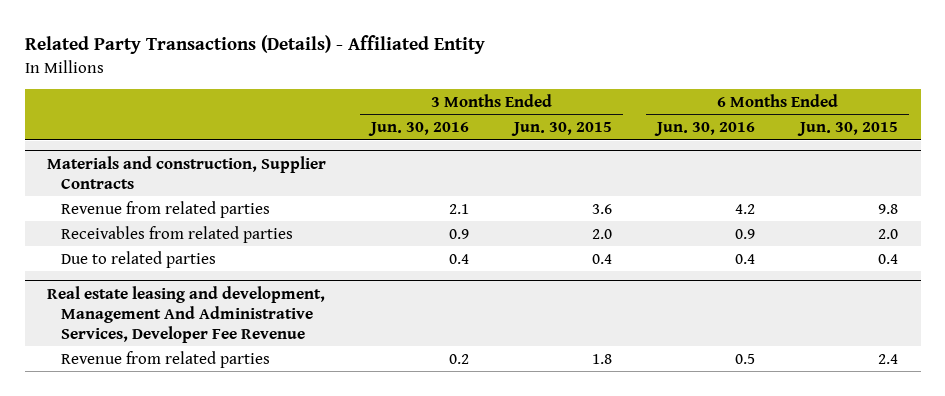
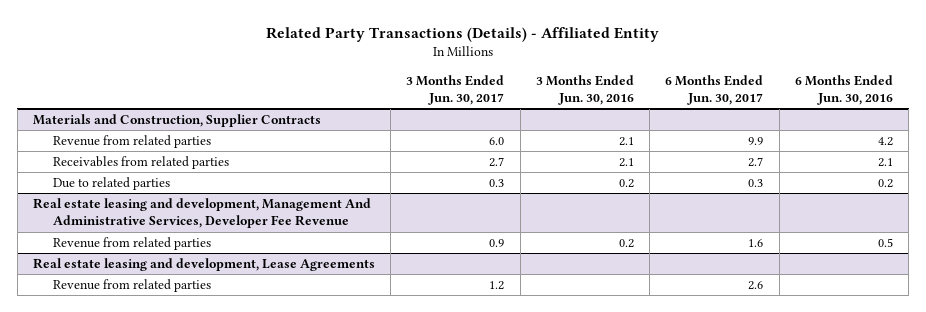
[511,122,613,137] Jun. 30, 2015 -> none
[797,122,899,137] Jun. 30, 2015 -> none
none -> [406,74,505,106] 3 Months Ended Jun. 30, 2017
none -> [665,74,764,106] 6 Months Ended Jun. 30, 2017
[47,155,327,189] Materials and construction, Supplier Contracts -> [32,113,321,127] Materials and Construction, Supplier Contracts
[449,228,470,239] 0.9 -> [618,157,634,167] 2.1
[735,228,756,239] 0.9 -> [877,157,893,167] 2.1
[449,253,470,264] 0.4 -> [618,178,634,188] 0.2
[735,253,756,264] 0.4 -> [877,178,893,188] 0.2
none -> [32,257,375,271] Real estate leasing and development, Lease Agreements
none -> [53,278,212,292] Revenue from related parties

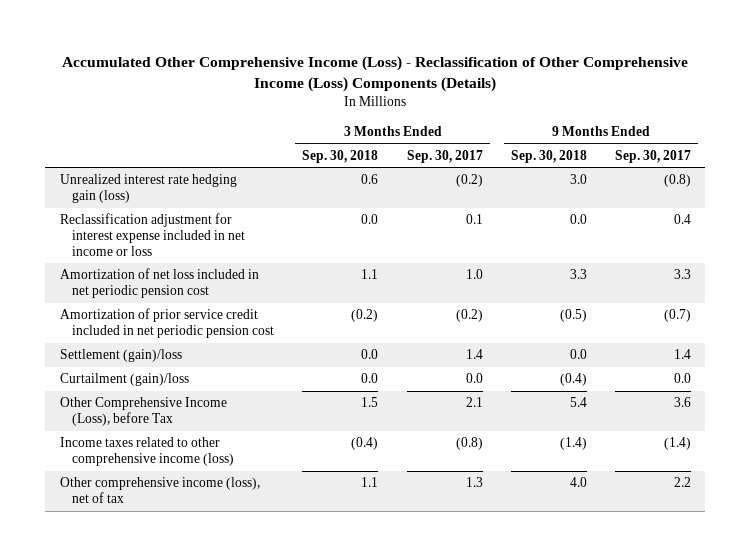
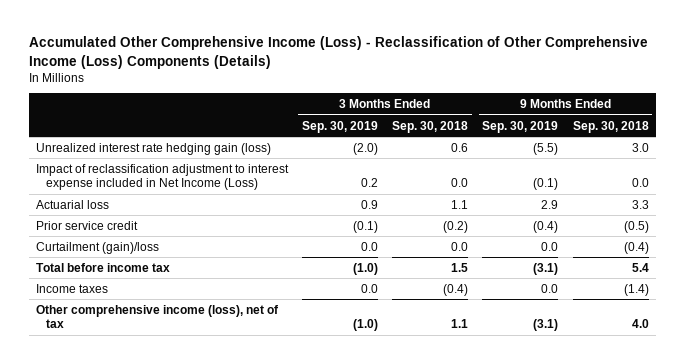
[406,149,483,163] Sep. 30, 2017 -> none
[615,149,692,163] Sep. 30, 2017 -> none
none -> [302,120,379,133] Sep. 30, 2019
none -> [482,120,559,133] Sep. 30, 2019
[59,349,182,363] Settlement (gain)/loss -> none
[59,213,246,257] Reclassification adjustment for interest expense included in net income or loss -> [35,163,289,191] Impact of reclassification adjustment to interest expense included in Net Income (Loss)
[59,268,259,299] Amortization of net loss included in net periodic pension cost -> [35,199,109,209] Actuarial loss
[59,308,275,339] Amortization of prior service credit included in net periodic pension cost -> [35,220,138,230] Prior service credit
[59,397,227,427] Other Comprehensive Income (Loss), before Tax -> [35,262,170,272] Total before income tax
[59,437,235,467] Income taxes related to other comprehensive income (loss) -> [35,283,108,293] Income taxes

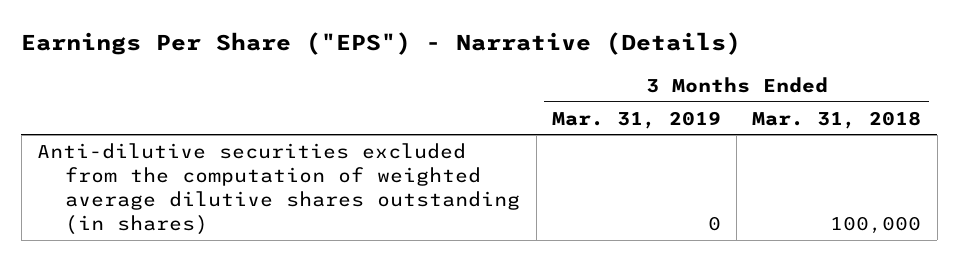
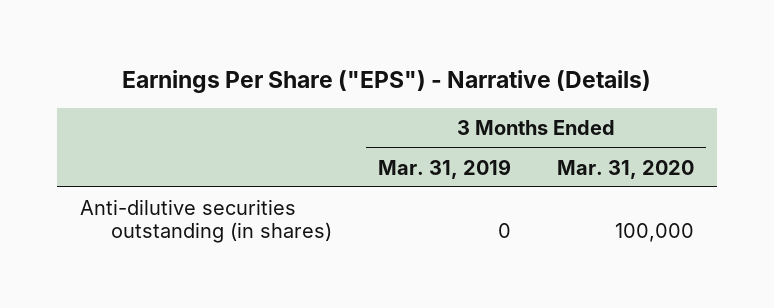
[752,110,922,129] Mar. 31, 2018 -> none
none -> [557,159,695,179] Mar. 31, 2020
[37,142,521,236] Anti-dilutive securities excluded from the computation of weighted average dilutive shares outstanding (in shares) -> [80,198,332,244] Anti-dilutive securities outstanding (in shares)

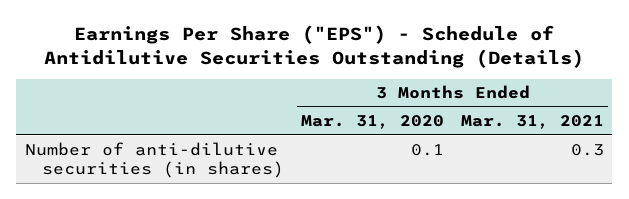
[122,70,652,94] Earnings Per Share ("EPS") - Narrative (Details) -> [44,25,585,68] Earnings Per Share ("EPS") - Schedule of Antidilutive Securities Outstanding (Details)
[378,158,512,179] Mar. 31, 2019 -> none
none -> [460,115,604,130] Mar. 31, 2021
[80,198,332,244] Anti-dilutive securities outstanding (in shares) -> [24,142,285,178] Number of anti-dilutive securities (in shares)
[615,223,695,243] 100,000 -> [411,144,445,157] 0.1

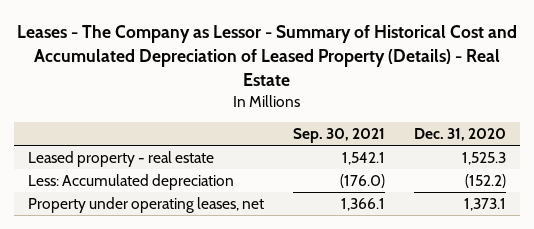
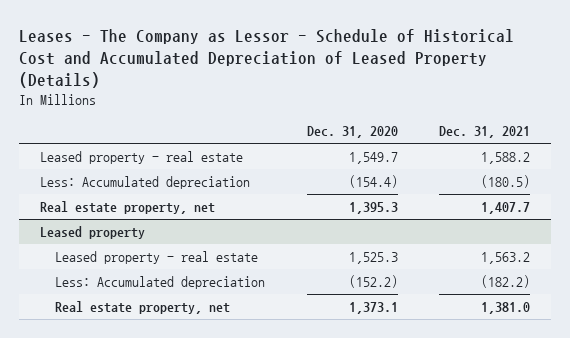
[16,24,517,86] Leases - The Company as Lessor - Summary of Historical Cost and Accumulated Depreciation of Leased Property (Details) - Real Estate -> [18,28,514,88] Leases - The Company as Lessor - Schedule of Historical Cost and Accumulated Depreciation of Leased Property (Details)
[292,128,385,144] Sep. 30, 2021 -> none
none -> [439,126,531,139] Dec. 31, 2021
none -> [39,151,243,165] Leased property - real estate
none -> [39,176,250,190] Less: Accumulated depreciation
none -> [39,201,215,215] Real estate property, net
none -> [39,226,145,240] Leased property
[28,197,265,214] Property under operating leases, net -> [54,301,230,315] Real estate property, net

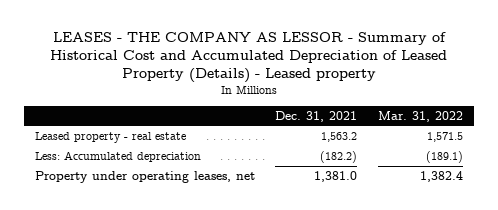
[18,28,514,88] Leases - The Company as Lessor - Schedule of Historical Cost and Accumulated Depreciation of Leased Property (Details) -> [49,32,447,84] LEASES - THE COMPANY AS LESSOR - Summary of Historical Cost and Accumulated Depreciation of Leased Property (Details) - Leased property
[306,126,398,139] Dec. 31, 2020 -> none
none -> [378,110,464,122] Mar. 31, 2022
[39,151,243,165] Leased property - real estate -> none
[39,176,250,190] Less: Accumulated depreciation -> none
[39,201,215,215] Real estate property, net -> none
[39,226,145,240] Leased property -> none
[54,301,230,315] Real estate property, net -> [34,170,255,183] Property under operating leases, net

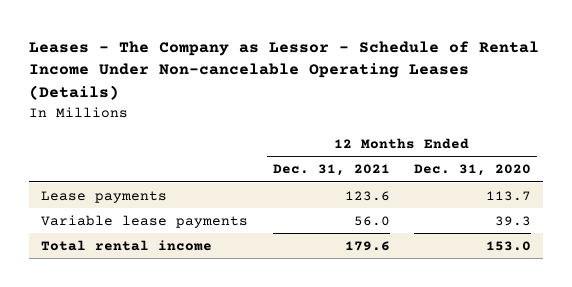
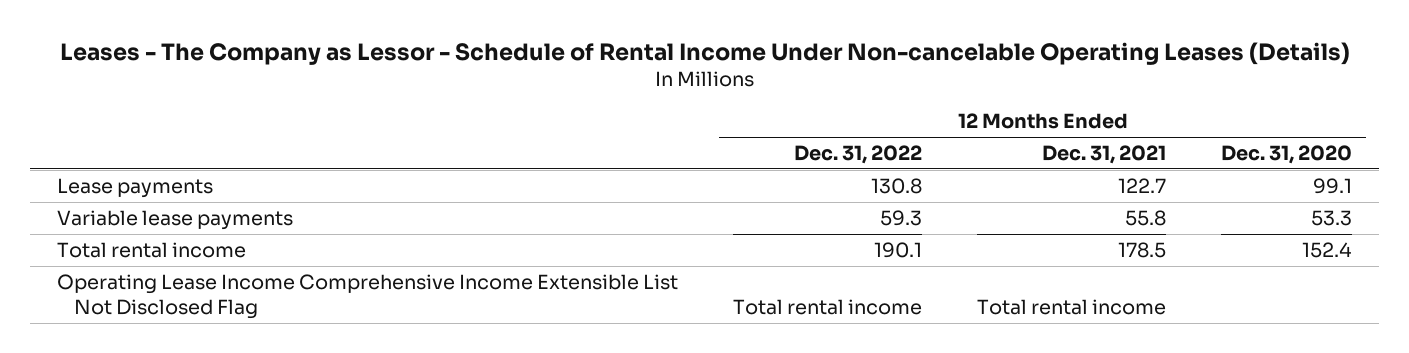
none -> [794,144,923,164] Dec. 31, 2022
[344,190,390,201] 123.6 -> [1118,177,1167,193] 122.7
[486,190,532,201] 113.7 -> [1312,177,1352,194] 99.1
[353,215,390,226] 56.0 -> [1125,209,1167,226] 55.8
[495,215,532,226] 39.3 -> [1310,209,1352,226] 53.3
[344,240,390,251] 179.6 -> [1118,241,1167,258] 178.5
[486,240,532,251] 153.0 -> [1301,241,1352,258] 152.4
none -> [57,273,679,319] Operating Lease Income Comprehensive Income Extensible List Not Disclosed Flag

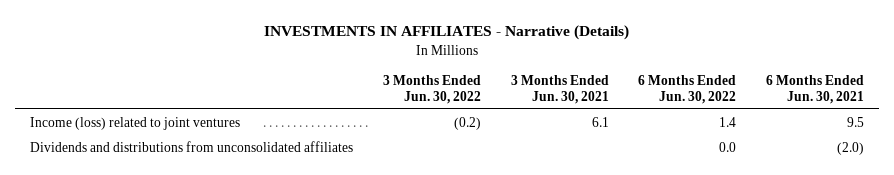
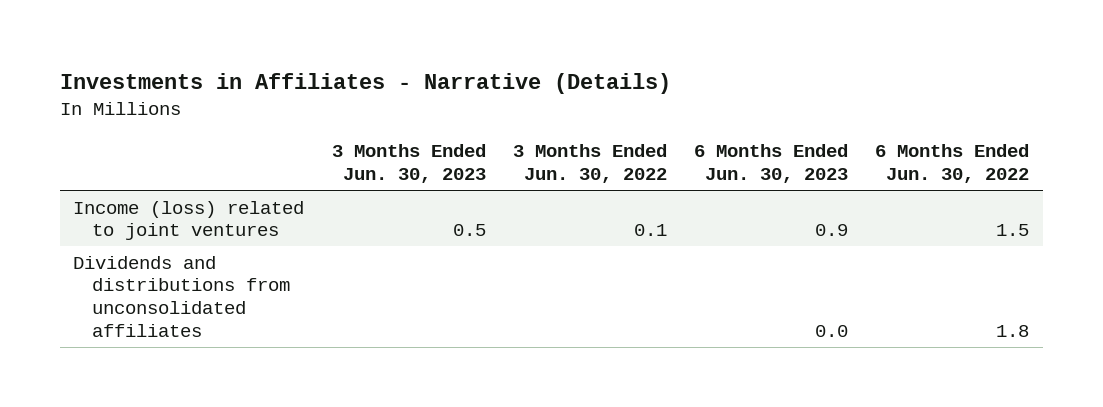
[264,25,630,41] INVESTMENTS IN AFFILIATES - Narrative (Details) -> [59,73,671,95] Investments in Affiliates - Narrative (Details)
[510,74,609,104] 3 Months Ended Jun. 30, 2021 -> none
[766,74,865,104] 6 Months Ended Jun. 30, 2021 -> none
none -> [331,144,486,184] 3 Months Ended Jun. 30, 2023
none -> [694,144,849,184] 6 Months Ended Jun. 30, 2023
[453,116,481,130] (0.2) -> [633,224,667,237] 0.1
[719,116,737,127] 1.4 -> [996,224,1030,237] 1.5
[719,141,737,152] 0.0 -> [996,324,1030,337] 1.8

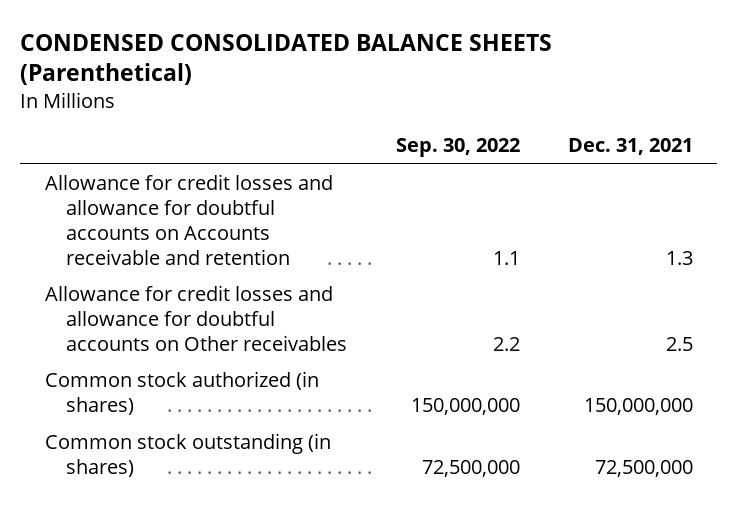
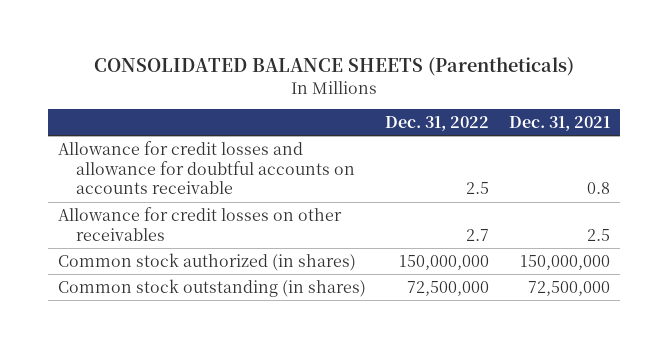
[20,33,553,86] CONDENSED CONSOLIDATED BALANCE SHEETS (Parenthetical) -> [93,57,574,77] CONSOLIDATED BALANCE SHEETS (Parentheticals)
[395,138,520,158] Sep. 30, 2022 -> none
none -> [385,115,490,131] Dec. 31, 2022
[44,174,333,265] Allowance for credit losses and allowance for doubtful accounts on Accounts receivable and retention -> [57,140,356,195] Allowance for credit losses and allowance for doubtful accounts on accounts receivable
[666,250,694,265] 1.3 -> [587,182,611,195] 0.8
[44,285,348,351] Allowance for credit losses and allowance for doubtful accounts on Other receivables -> [57,206,342,241] Allowance for credit losses on other receivables

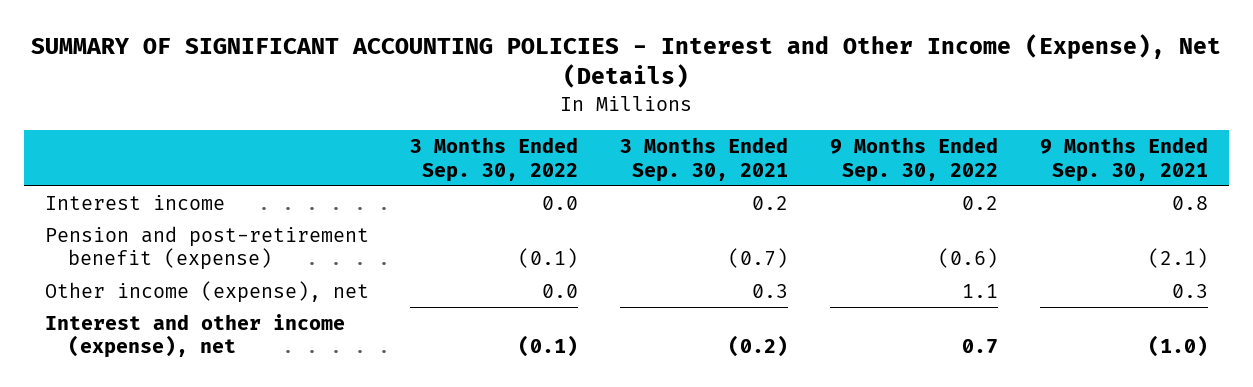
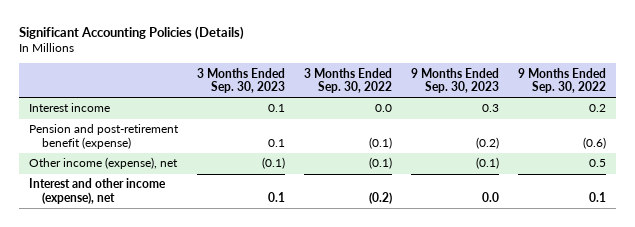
[31,33,1222,89] SUMMARY OF SIGNIFICANT ACCOUNTING POLICIES - Interest and Other Income (Expense), Net (Details) -> [19,25,245,40] Significant Accounting Policies (Details)
[620,137,789,182] 3 Months Ended Sep. 30, 2021 -> none
[1040,137,1209,182] 9 Months Ended Sep. 30, 2021 -> none
none -> [196,67,285,94] 3 Months Ended Sep. 30, 2023
none -> [411,67,500,94] 9 Months Ended Sep. 30, 2023
[542,284,579,299] 0.0 -> [368,157,392,170] (0.1)
[962,284,999,299] 1.1 -> [589,159,607,168] 0.5
[518,335,579,358] (0.1) -> [368,191,392,204] (0.2)
[962,339,999,355] 0.7 -> [589,191,607,202] 0.1

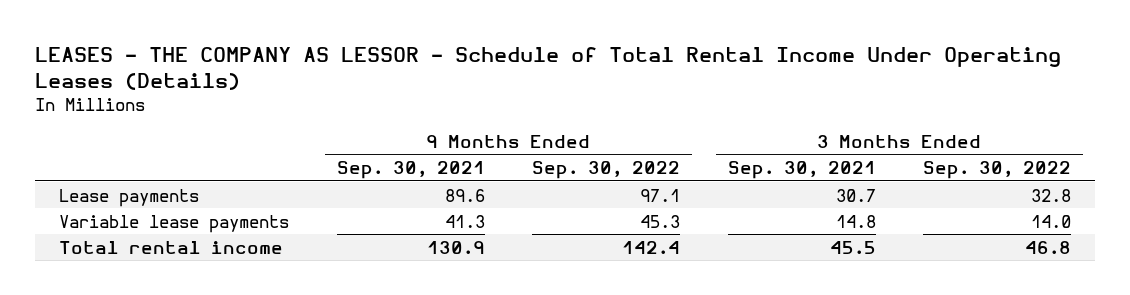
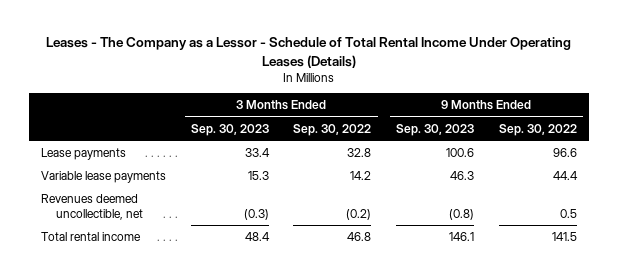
[35,46,1062,91] LEASES - THE COMPANY AS LESSOR - Schedule of Total Rental Income Under Operating Leases (Details) -> [45,37,571,68] Leases - The Company as a Lessor - Schedule of Total Rental Income Under Operating Leases (Details)
[336,160,485,179] Sep. 30, 2021 -> none
[727,160,876,179] Sep. 30, 2021 -> none
none -> [190,123,269,136] Sep. 30, 2023
none -> [395,123,474,136] Sep. 30, 2023
[640,188,681,202] 97.1 -> [552,148,577,158] 96.6
[640,214,681,228] 45.3 -> [552,171,578,181] 44.4
[1031,214,1072,228] 14.0 -> [350,171,372,181] 14.2
none -> [41,194,143,220] Revenues deemed uncollectible, net
[622,240,681,254] 142.4 -> [551,232,577,242] 141.5

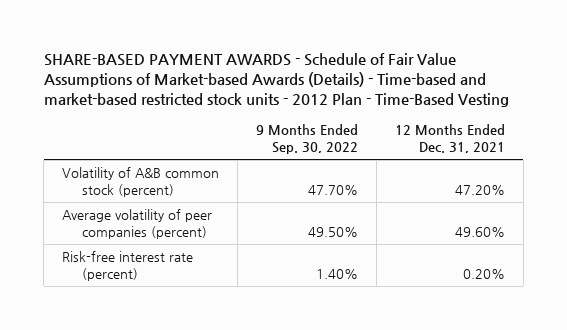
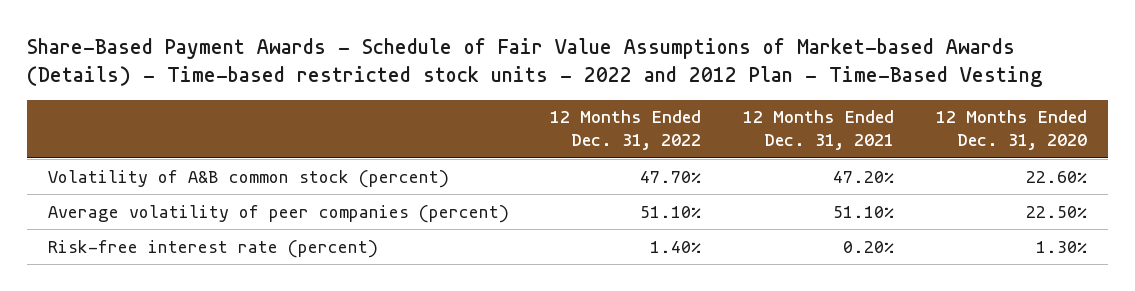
[43,52,509,108] SHARE-BASED PAYMENT AWARDS - Schedule of Fair Value Assumptions of Market-based Awards (Details) - Time-based and market-based restricted stock units - 2012 Plan - Time-Based Vesting -> [26,38,1042,87] Share-Based Payment Awards - Schedule of Fair Value Assumptions of Market-based Awards (Details) - Time-based restricted stock units - 2022 and 2012 Plan - Time-Based Vesting
[255,124,358,154] 9 Months Ended Sep. 30, 2022 -> none
none -> [550,110,702,151] 12 Months Ended Dec. 31, 2022
none -> [936,110,1088,151] 12 Months Ended Dec. 31, 2020
[454,226,505,237] 49.60% -> [833,205,895,218] 51.10%

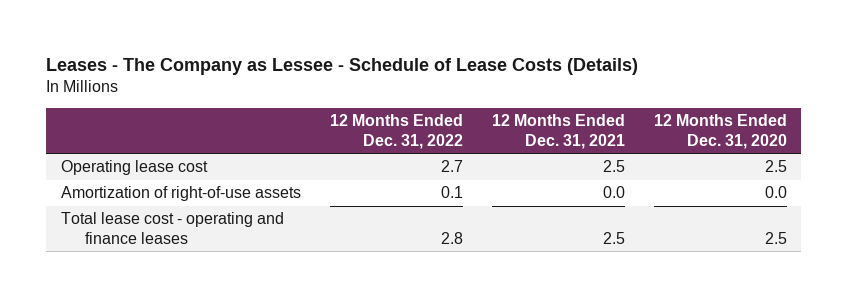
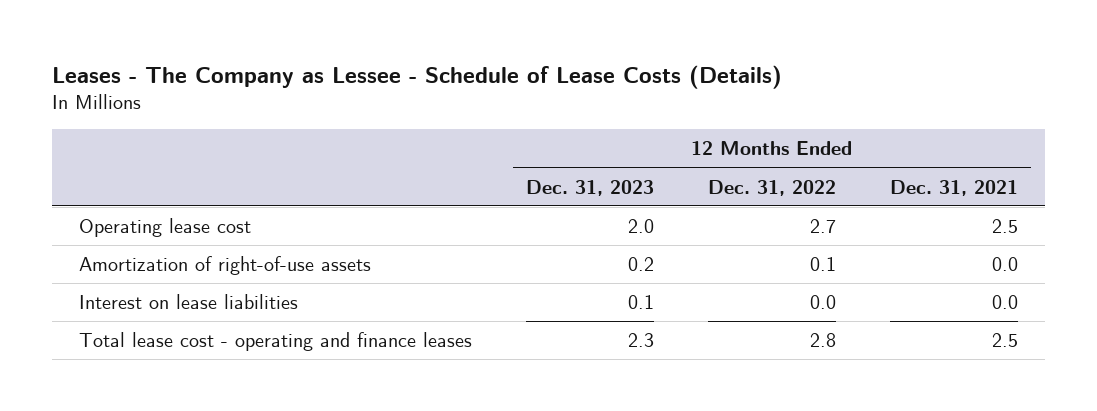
[653,114,787,149] 12 Months Ended Dec. 31, 2020 -> none
none -> [526,179,655,196] Dec. 31, 2023
none -> [79,294,299,310] Interest on lease liabilities

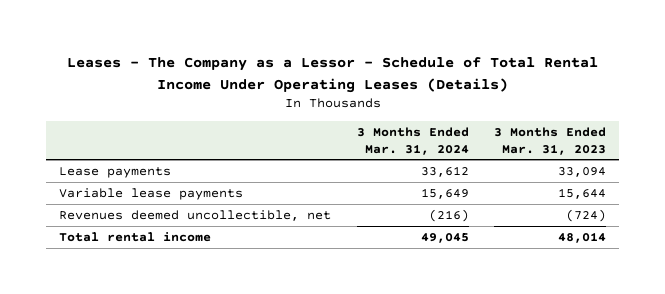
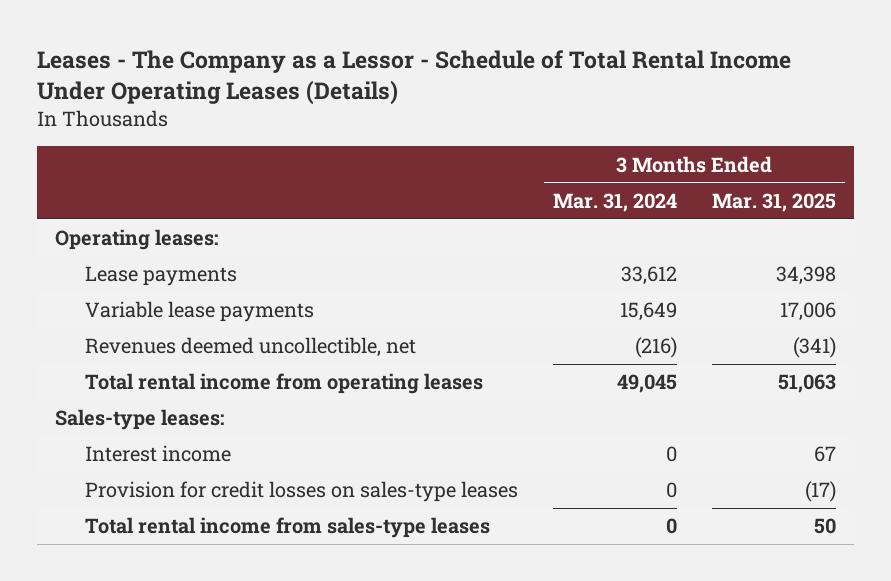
[494,126,607,155] 3 Months Ended Mar. 31, 2023 -> none
none -> [711,192,836,212] Mar. 31, 2025
none -> [54,229,218,251] Operating leases:
[59,231,212,242] Total rental income -> [84,373,483,395] Total rental income from operating leases
none -> [54,409,224,431] Sales-type leases:
none -> [84,445,231,463] Interest income
none -> [84,481,518,503] Provision for credit losses on sales-type leases
none -> [84,517,490,539] Total rental income from sales-type leases

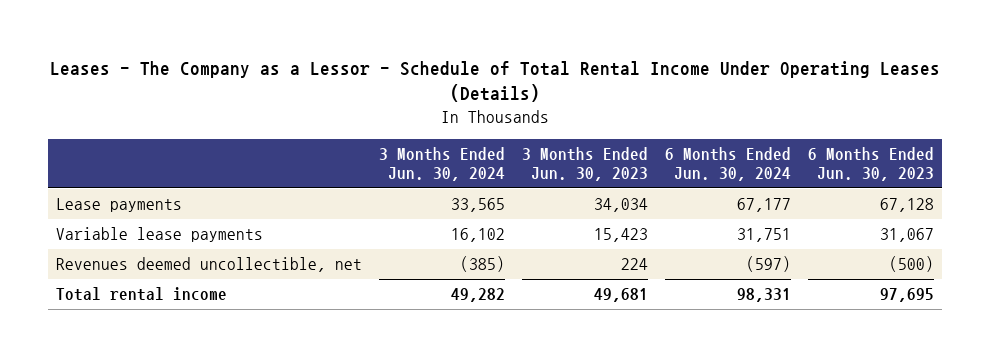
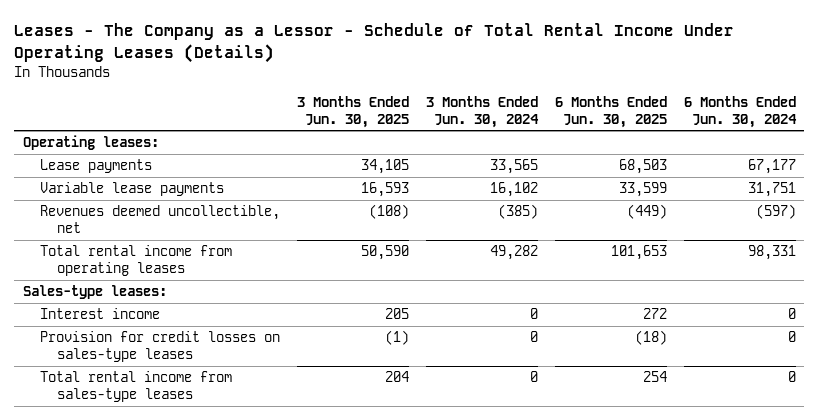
[521,146,648,182] 3 Months Ended Jun. 30, 2023 -> none
[807,146,934,182] 6 Months Ended Jun. 30, 2023 -> none
none -> [296,96,409,128] 3 Months Ended Jun. 30, 2025
none -> [554,96,667,128] 6 Months Ended Jun. 30, 2025
none -> [22,135,159,151] Operating leases:
[56,287,228,302] Total rental income -> [39,245,232,277] Total rental income from operating leases
none -> [22,285,167,300] Sales-type leases:
none -> [39,308,160,320] Interest income
none -> [39,331,280,363] Provision for credit losses on sales-type leases
none -> [39,371,232,403] Total rental income from sales-type leases

